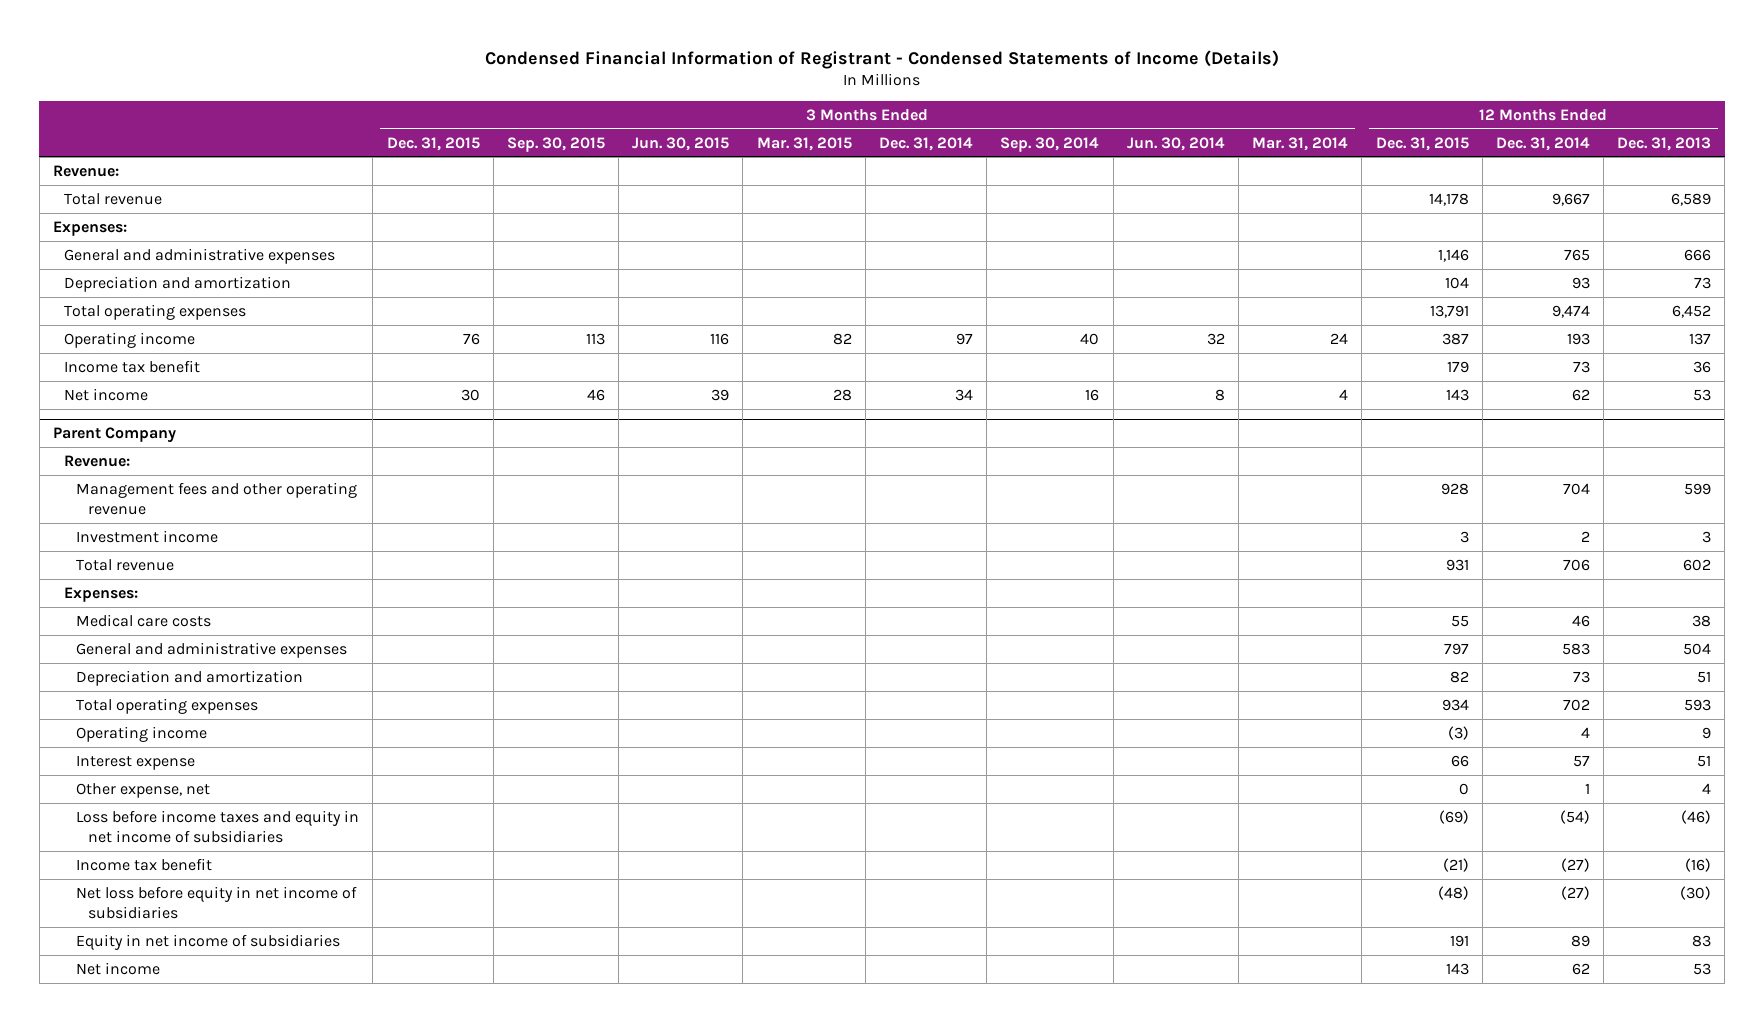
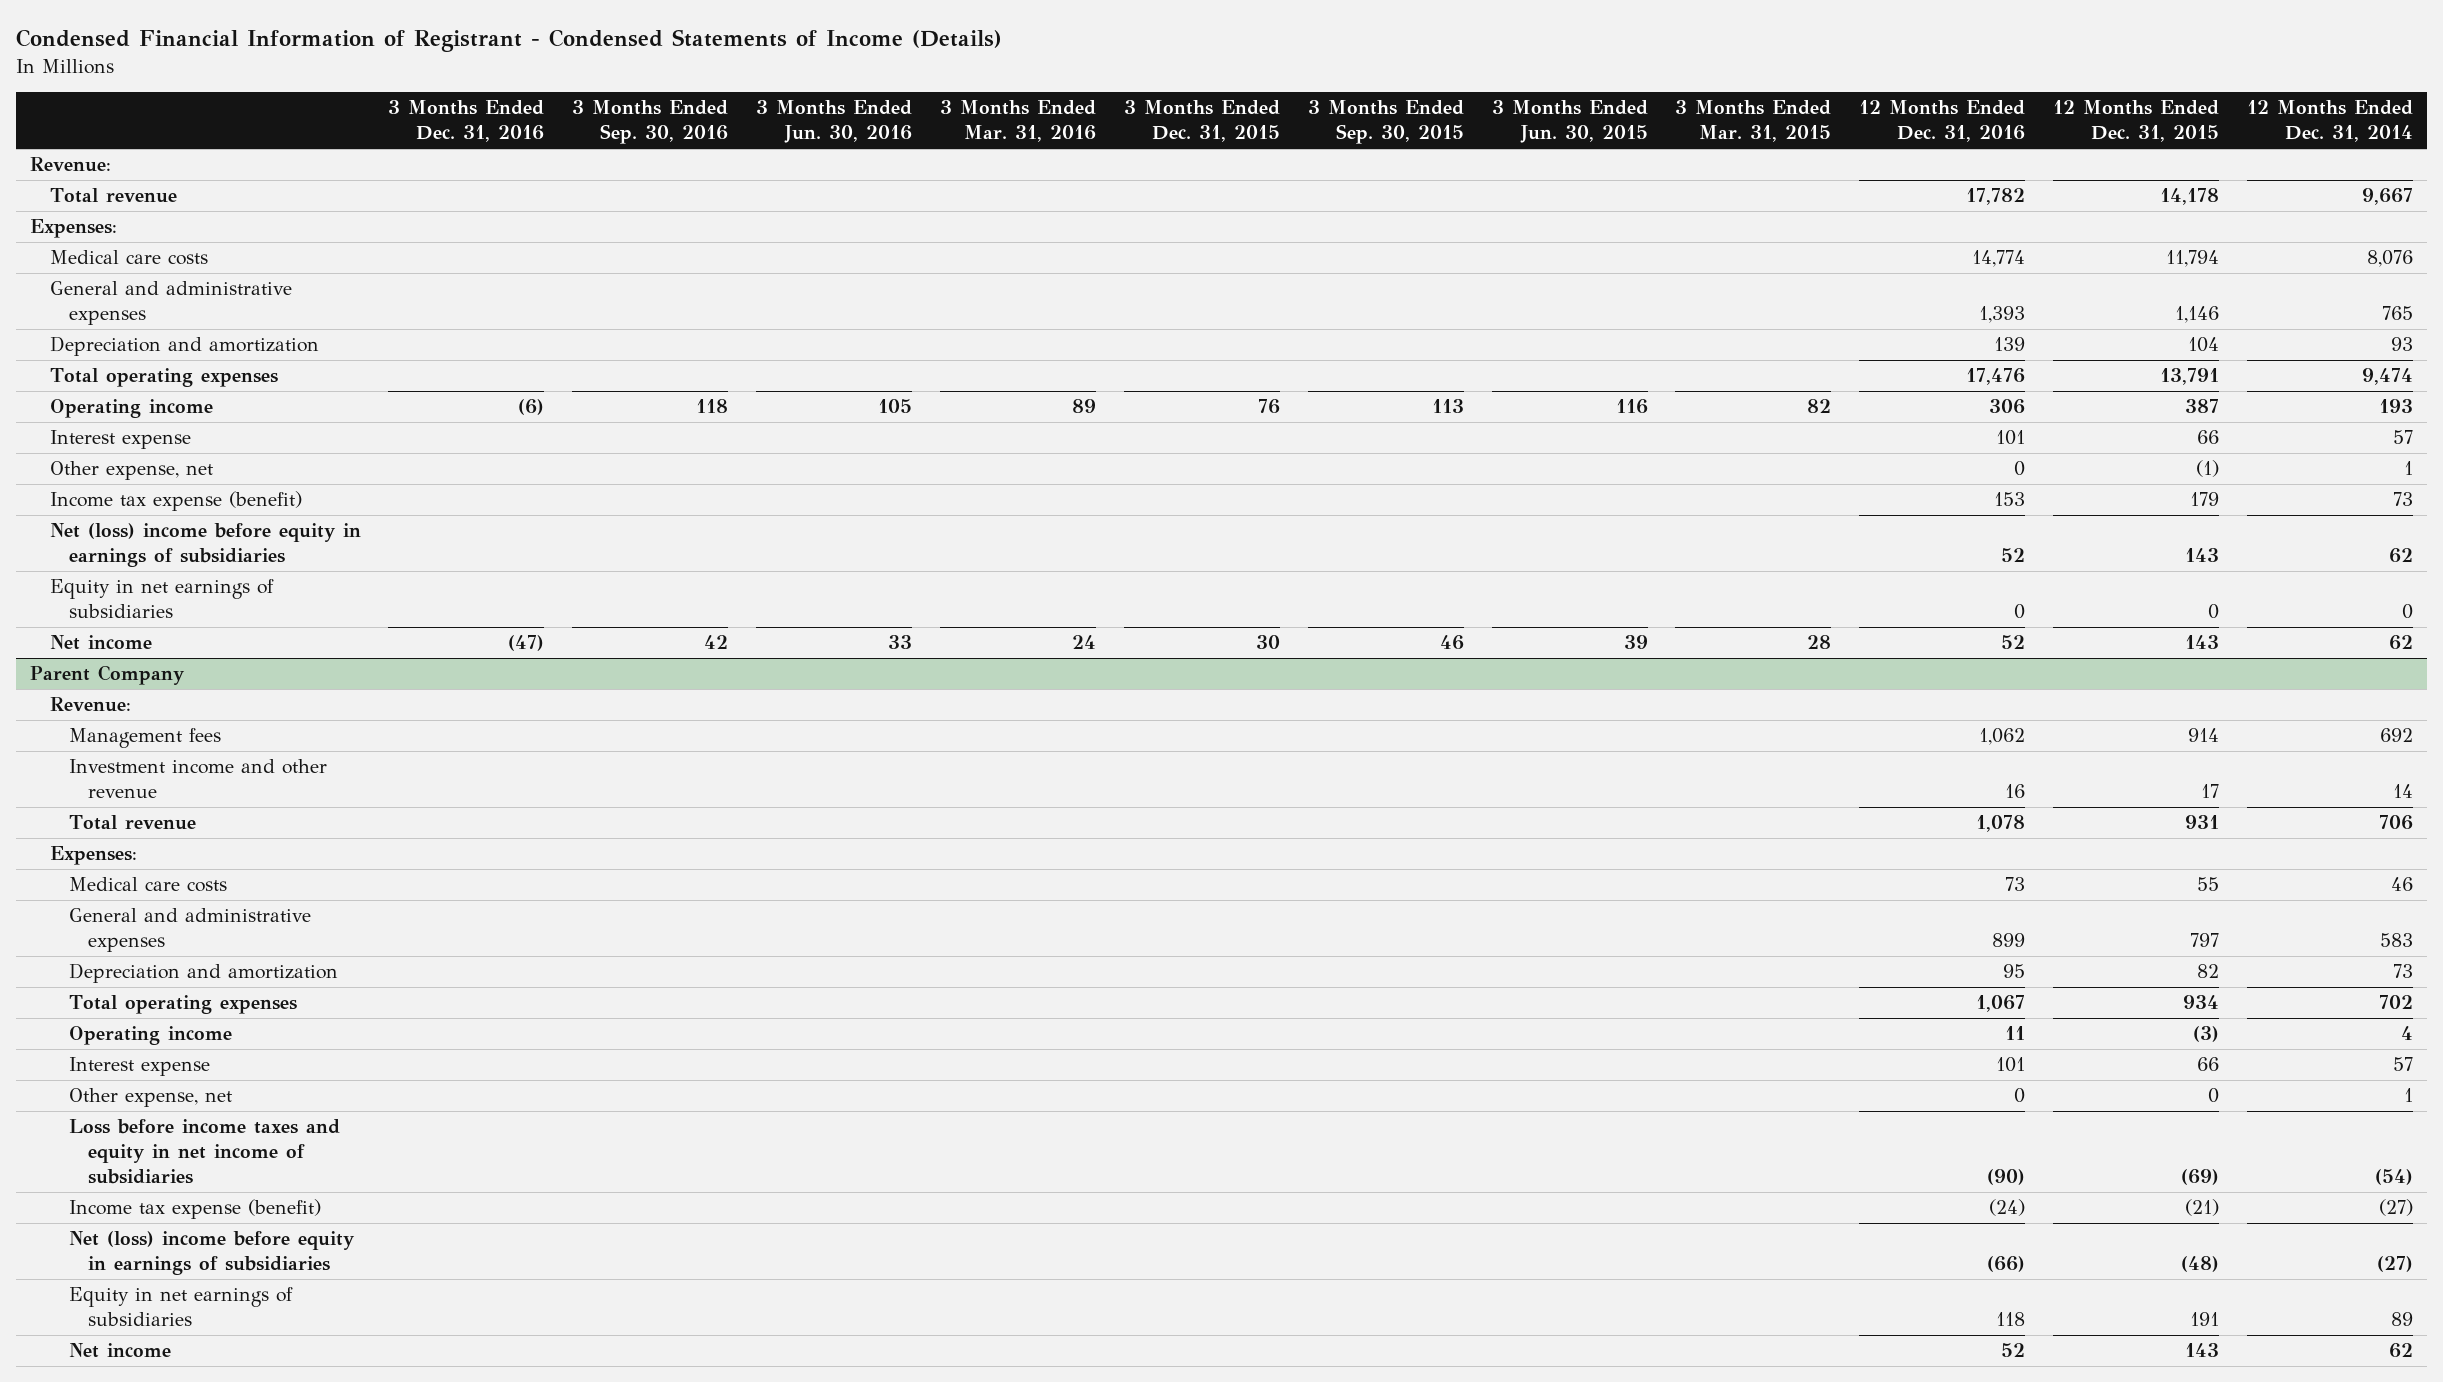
[879,136,974,151] Dec. 31, 2014 -> none
[1000,136,1100,152] Sep. 30, 2014 -> none
[1126,136,1225,151] Jun. 30, 2014 -> none
[1252,136,1349,151] Mar. 31, 2014 -> none
[1617,136,1712,151] Dec. 31, 2013 -> none
none -> [388,100,545,143] 3 Months Ended Dec. 31, 2016
none -> [572,100,729,145] 3 Months Ended Sep. 30, 2016
none -> [756,100,913,144] 3 Months Ended Jun. 30, 2016
none -> [940,100,1097,143] 3 Months Ended Mar. 31, 2016
none -> [1859,100,2026,143] 12 Months Ended Dec. 31, 2016
none -> [49,250,208,266] Medical care costs
none -> [49,430,191,450] Interest expense
none -> [49,461,213,481] Other expense, net
[64,359,201,373] Income tax benefit -> [49,491,302,512] Income tax expense (benefit)
none -> [49,523,361,568] Net (loss) income before equity in earnings of subsidiaries
none -> [49,579,274,619] Equity in net earnings of subsidiaries
[76,481,358,516] Management fees and other operating revenue -> [68,728,221,749] Management fees
[1440,482,1469,495] 928 -> [2188,728,2220,743] 914
[1562,482,1590,495] 704 -> [2379,728,2413,743] 692
[76,529,219,543] Investment income -> [68,759,327,799] Investment income and other revenue
[1459,530,1469,543] 3 -> [2201,784,2220,799] 17
[1580,530,1590,542] 2 -> [2392,784,2413,799] 14
[76,857,213,871] Income tax benefit -> [68,1199,321,1220] Income tax expense (benefit)
[76,885,358,920] Net loss before equity in net income of subsidiaries -> [68,1231,355,1276] Net (loss) income before equity in earnings of subsidiaries
[76,933,341,950] Equity in net income of subsidiaries -> [68,1287,293,1327] Equity in net earnings of subsidiaries

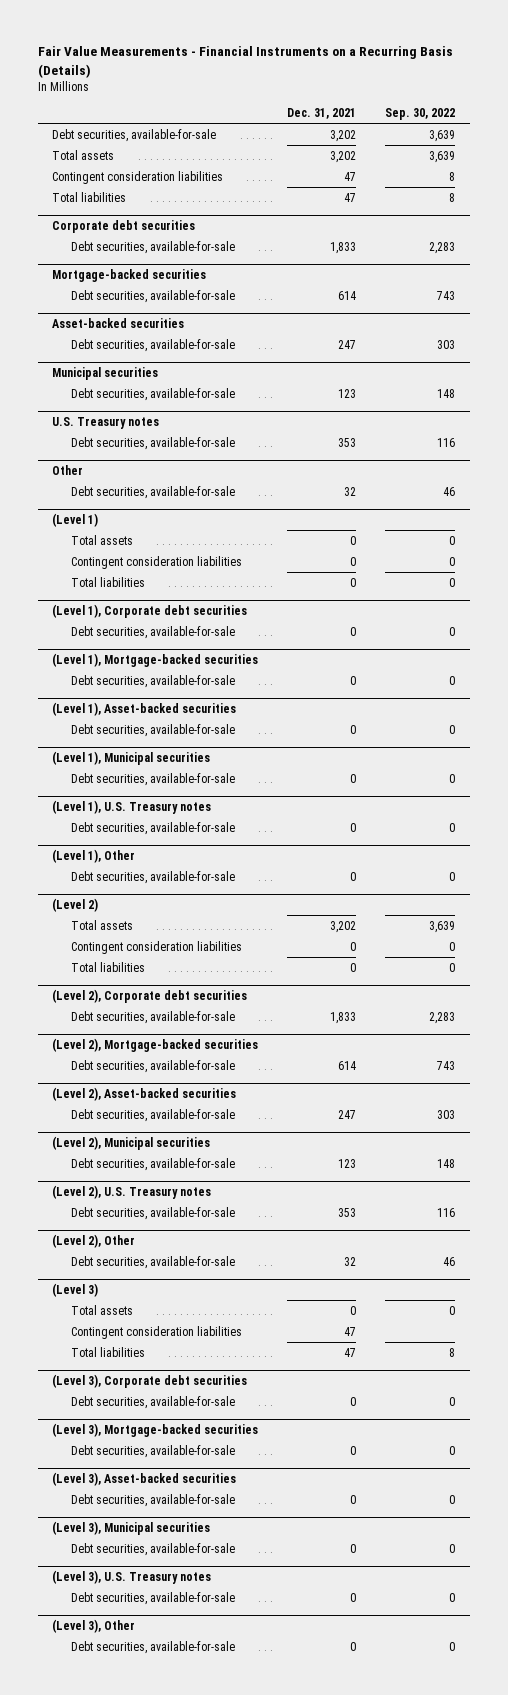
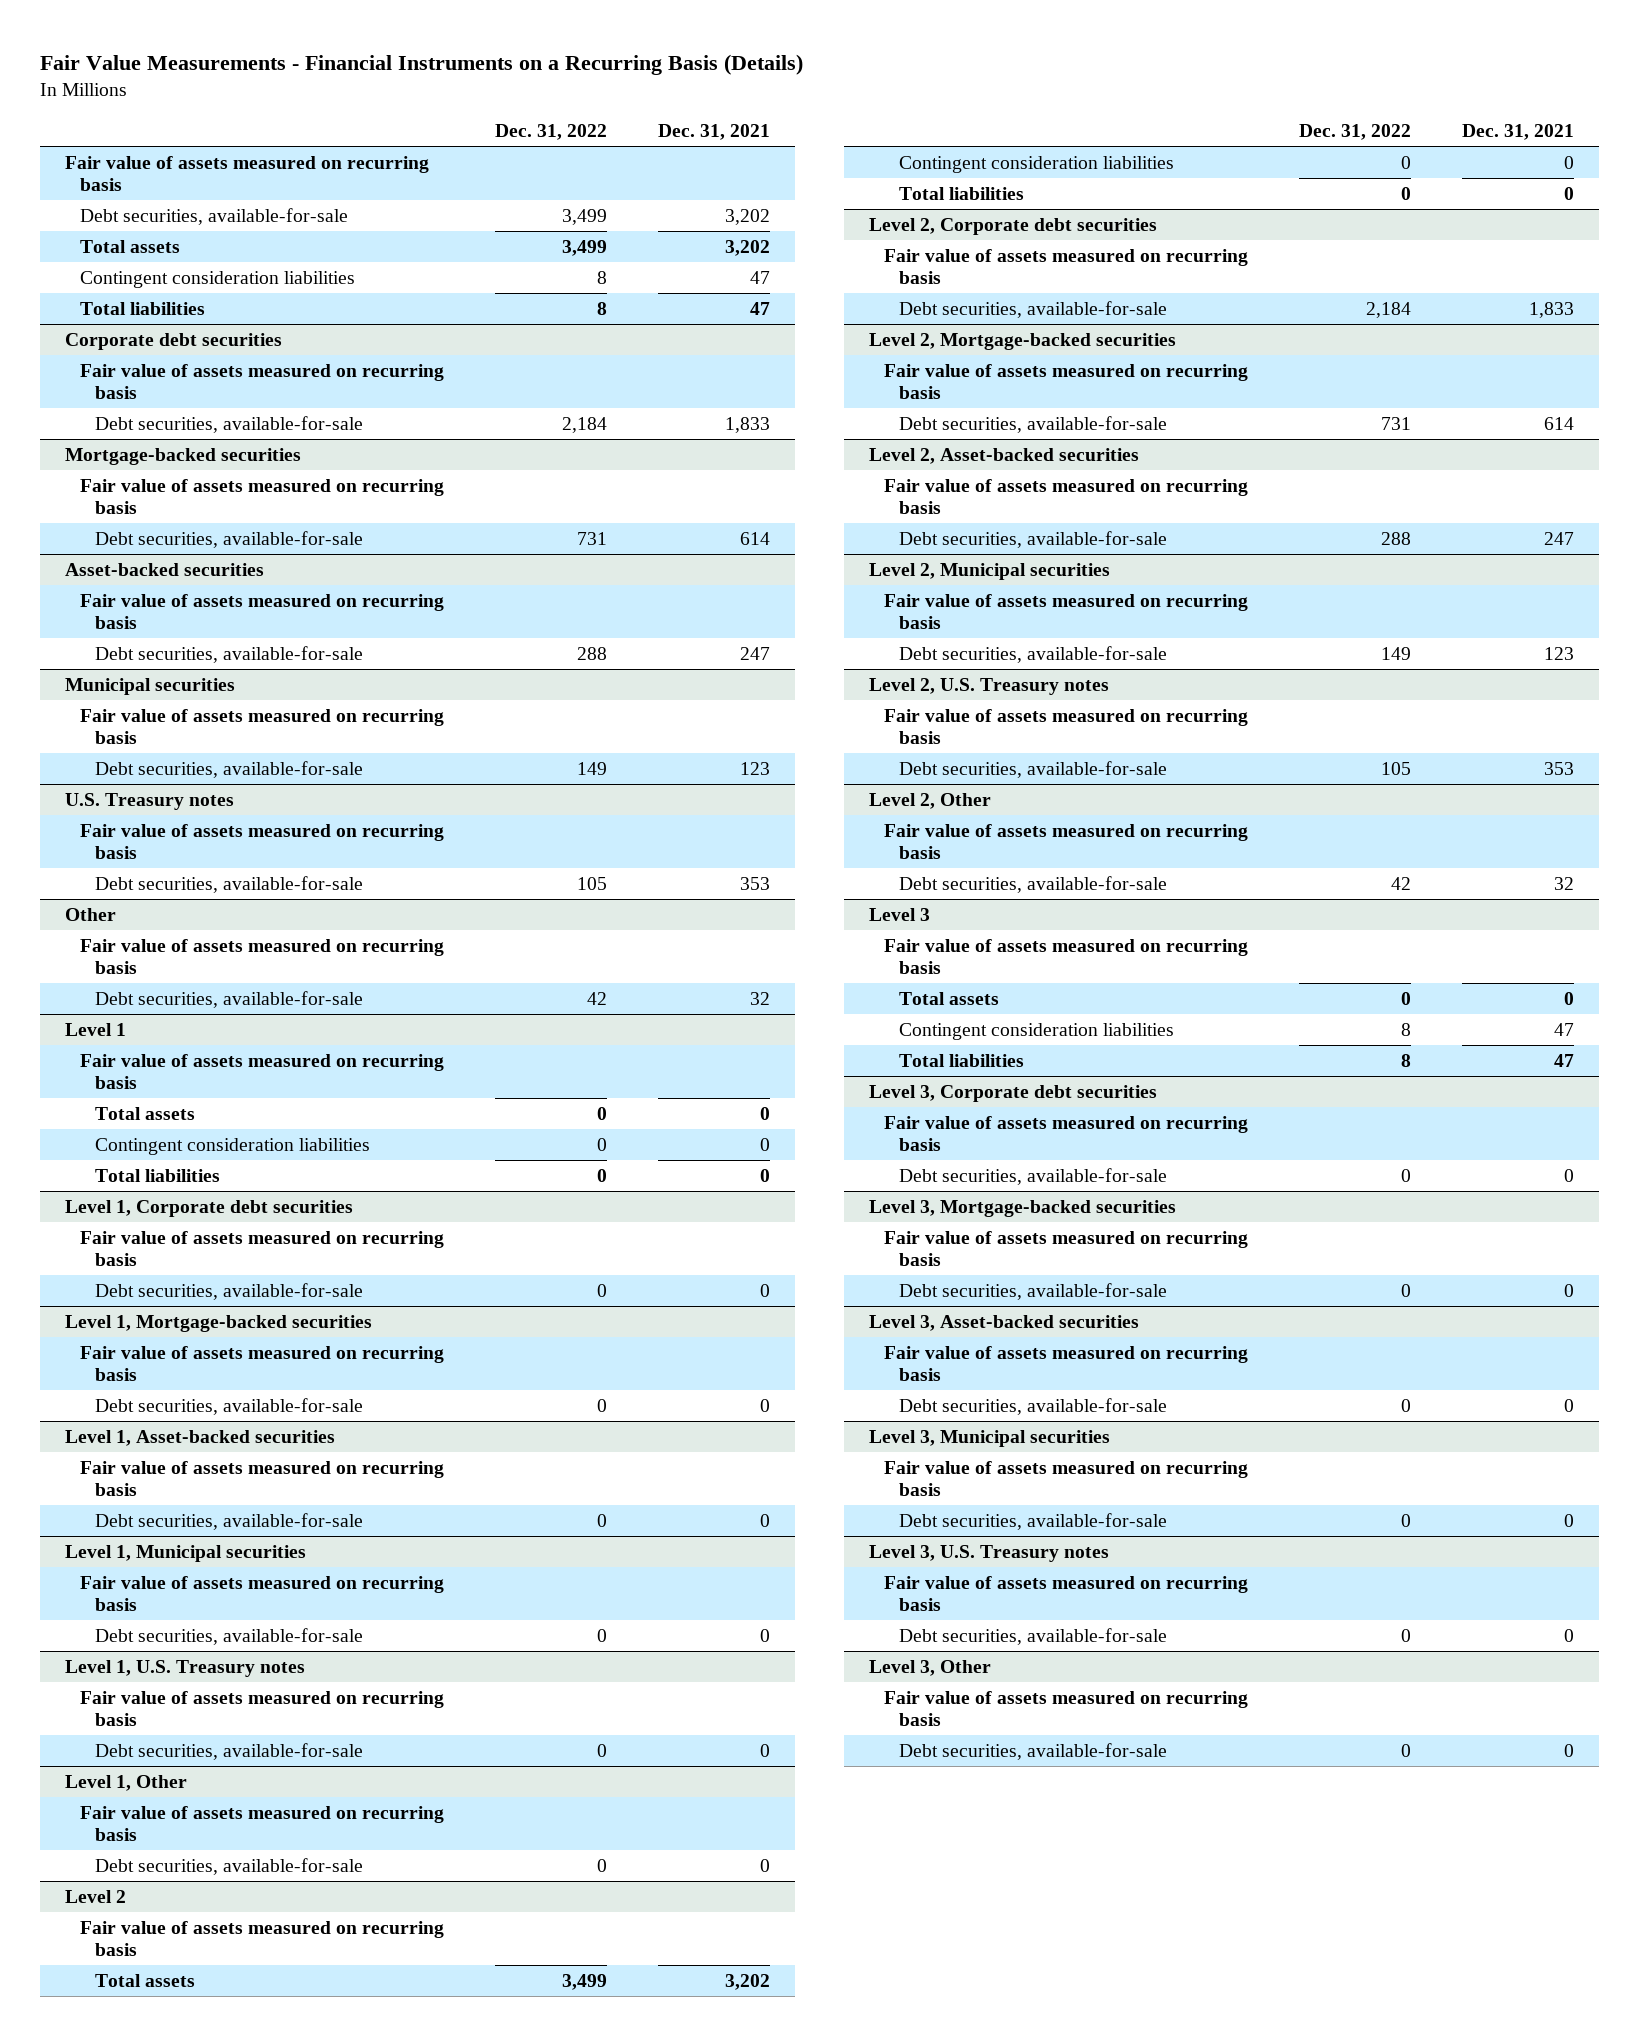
[385,108,456,121] Sep. 30, 2022 -> none
none -> [494,123,607,140] Dec. 31, 2022
none -> [64,155,429,192] Fair value of assets measured on recurring basis
none -> [79,363,444,400] Fair value of assets measured on recurring basis
none -> [79,478,444,515] Fair value of assets measured on recurring basis
none -> [79,593,444,630] Fair value of assets measured on recurring basis
none -> [79,708,444,745] Fair value of assets measured on recurring basis
none -> [79,823,444,860] Fair value of assets measured on recurring basis
none -> [79,938,444,975] Fair value of assets measured on recurring basis
[52,512,99,527] (Level 1) -> [64,1022,126,1036] Level 1
none -> [79,1053,444,1090] Fair value of assets measured on recurring basis
[52,603,248,618] (Level 1), Corporate debt securities -> [64,1199,353,1217] Level 1, Corporate debt securities
none -> [79,1230,444,1267] Fair value of assets measured on recurring basis
[52,652,259,667] (Level 1), Mortgage-backed securities -> [64,1314,372,1332] Level 1, Mortgage-backed securities
none -> [79,1345,444,1382] Fair value of assets measured on recurring basis
[52,701,237,716] (Level 1), Asset-backed securities -> [64,1429,335,1446] Level 1, Asset-backed securities
none -> [79,1460,444,1497] Fair value of assets measured on recurring basis
[52,750,211,765] (Level 1), Municipal securities -> [64,1544,306,1562] Level 1, Municipal securities
none -> [79,1575,444,1612] Fair value of assets measured on recurring basis
[52,799,212,814] (Level 1), U.S. Treasury notes -> [64,1659,305,1677] Level 1, U.S. Treasury notes
none -> [79,1690,444,1727] Fair value of assets measured on recurring basis
[52,848,136,863] (Level 1), Other -> [64,1774,187,1791] Level 1, Other
none -> [79,1805,444,1842] Fair value of assets measured on recurring basis
[52,897,99,912] (Level 2) -> [64,1889,126,1903] Level 2
none -> [79,1920,444,1957] Fair value of assets measured on recurring basis
[52,988,248,1003] (Level 2), Corporate debt securities -> [868,217,1157,235] Level 2, Corporate debt securities
none -> [883,248,1248,285] Fair value of assets measured on recurring basis
[52,1037,259,1052] (Level 2), Mortgage-backed securities -> [868,332,1176,350] Level 2, Mortgage-backed securities
none -> [883,363,1248,400] Fair value of assets measured on recurring basis
[52,1086,237,1101] (Level 2), Asset-backed securities -> [868,447,1139,464] Level 2, Asset-backed securities
none -> [883,478,1248,515] Fair value of assets measured on recurring basis
[52,1135,211,1150] (Level 2), Municipal securities -> [868,562,1110,580] Level 2, Municipal securities
none -> [883,593,1248,630] Fair value of assets measured on recurring basis
[52,1184,212,1199] (Level 2), U.S. Treasury notes -> [868,677,1109,695] Level 2, U.S. Treasury notes
none -> [883,708,1248,745] Fair value of assets measured on recurring basis
[52,1233,136,1248] (Level 2), Other -> [868,792,991,809] Level 2, Other
none -> [883,823,1248,860] Fair value of assets measured on recurring basis
[52,1282,99,1297] (Level 3) -> [868,907,930,921] Level 3
none -> [883,938,1248,975] Fair value of assets measured on recurring basis
[52,1373,248,1388] (Level 3), Corporate debt securities -> [868,1084,1157,1102] Level 3, Corporate debt securities
none -> [883,1115,1248,1152] Fair value of assets measured on recurring basis
[52,1422,259,1437] (Level 3), Mortgage-backed securities -> [868,1199,1176,1217] Level 3, Mortgage-backed securities
none -> [883,1230,1248,1267] Fair value of assets measured on recurring basis
[52,1471,237,1486] (Level 3), Asset-backed securities -> [868,1314,1139,1331] Level 3, Asset-backed securities
none -> [883,1345,1248,1382] Fair value of assets measured on recurring basis
[52,1520,211,1535] (Level 3), Municipal securities -> [868,1429,1110,1447] Level 3, Municipal securities
none -> [883,1460,1248,1497] Fair value of assets measured on recurring basis
[52,1569,212,1584] (Level 3), U.S. Treasury notes -> [868,1544,1109,1562] Level 3, U.S. Treasury notes
none -> [883,1575,1248,1612] Fair value of assets measured on recurring basis
[52,1618,136,1633] (Level 3), Other -> [868,1659,991,1676] Level 3, Other
none -> [883,1690,1248,1727] Fair value of assets measured on recurring basis

